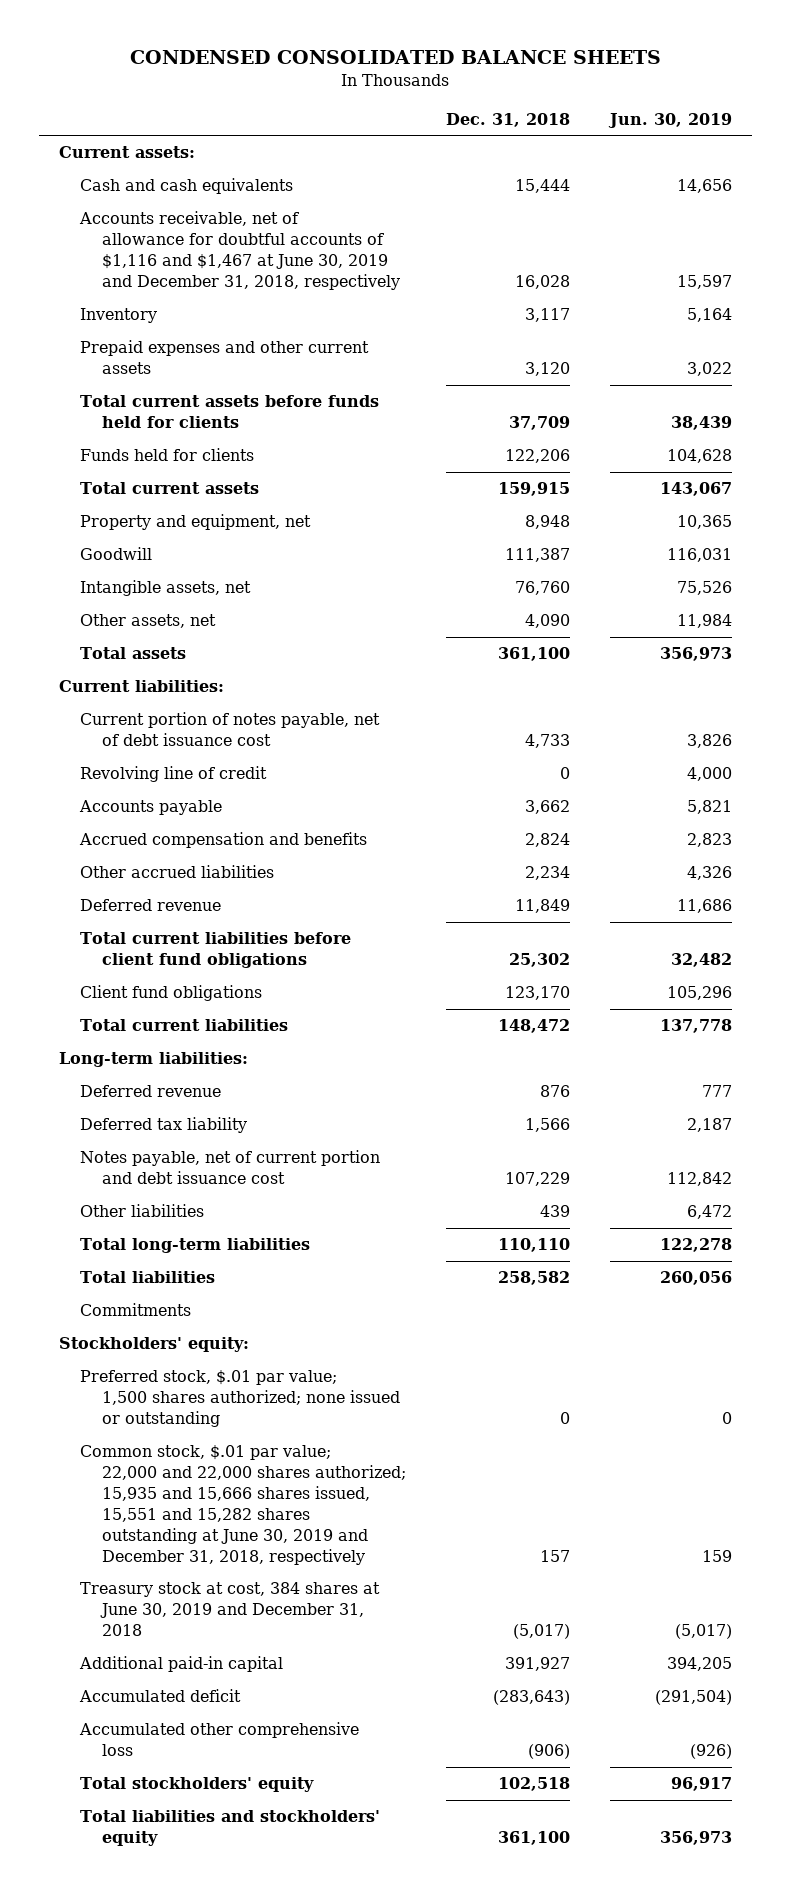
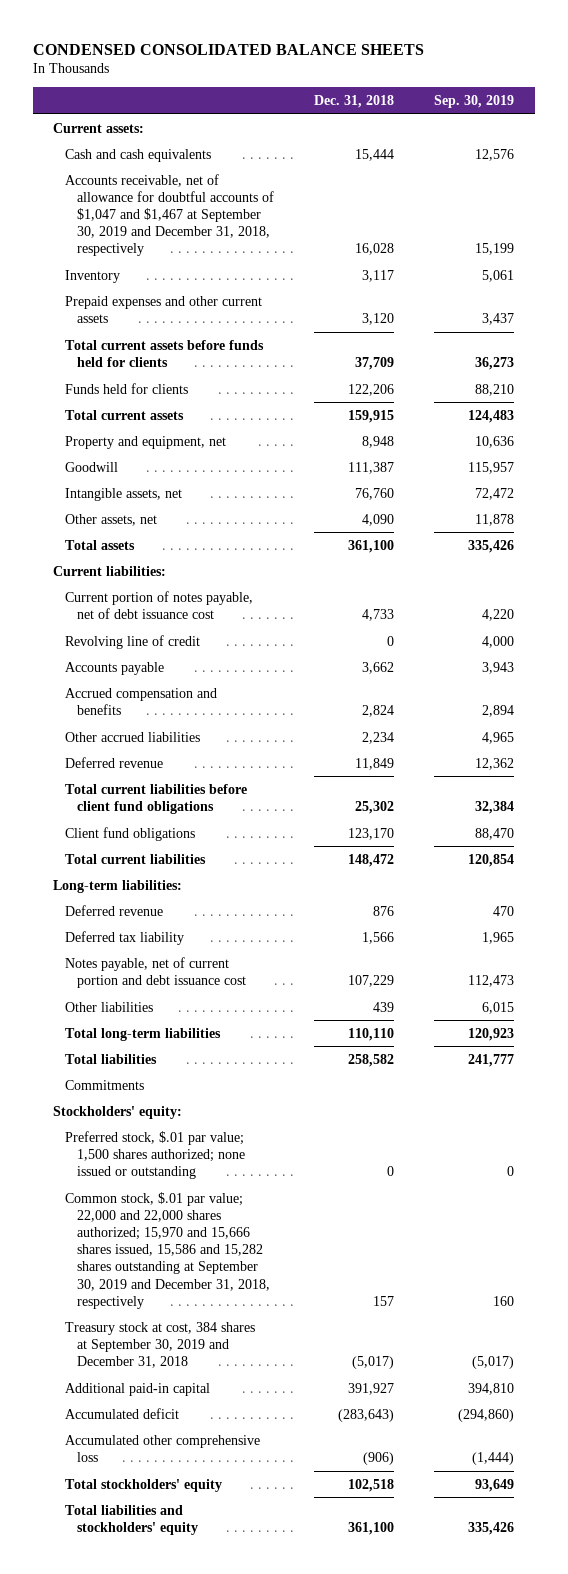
[607,112,732,128] Jun. 30, 2019 -> none
none -> [434,95,515,109] Sep. 30, 2019
[79,211,401,291] Accounts receivable, net of allowance for doubtful accounts of $1,116 and $1,467 at June 30, 2019 and December 31, 2018, respectively -> [64,173,274,257] Accounts receivable, net of allowance for doubtful accounts of $1,047 and $1,467 at September 30, 2019 and December 31, 2018, respectively
[80,1445,407,1565] Common stock, $.01 par value; 22,000 and 22,000 shares authorized; 15,935 and 15,666 shares issued, 15,551 and 15,282 shares outstanding at June 30, 2019 and December 31, 2018, respectively -> [64,1191,270,1309] Common stock, $.01 par value; 22,000 and 22,000 shares authorized; 15,970 and 15,666 shares issued, 15,586 and 15,282 shares outstanding at September 30, 2019 and December 31, 2018, respectively
[80,1582,381,1637] Treasury stock at cost, 384 shares at June 30, 2019 and December 31, 2018 -> [64,1321,255,1369] Treasury stock at cost, 384 shares at September 30, 2019 and December 31, 2018

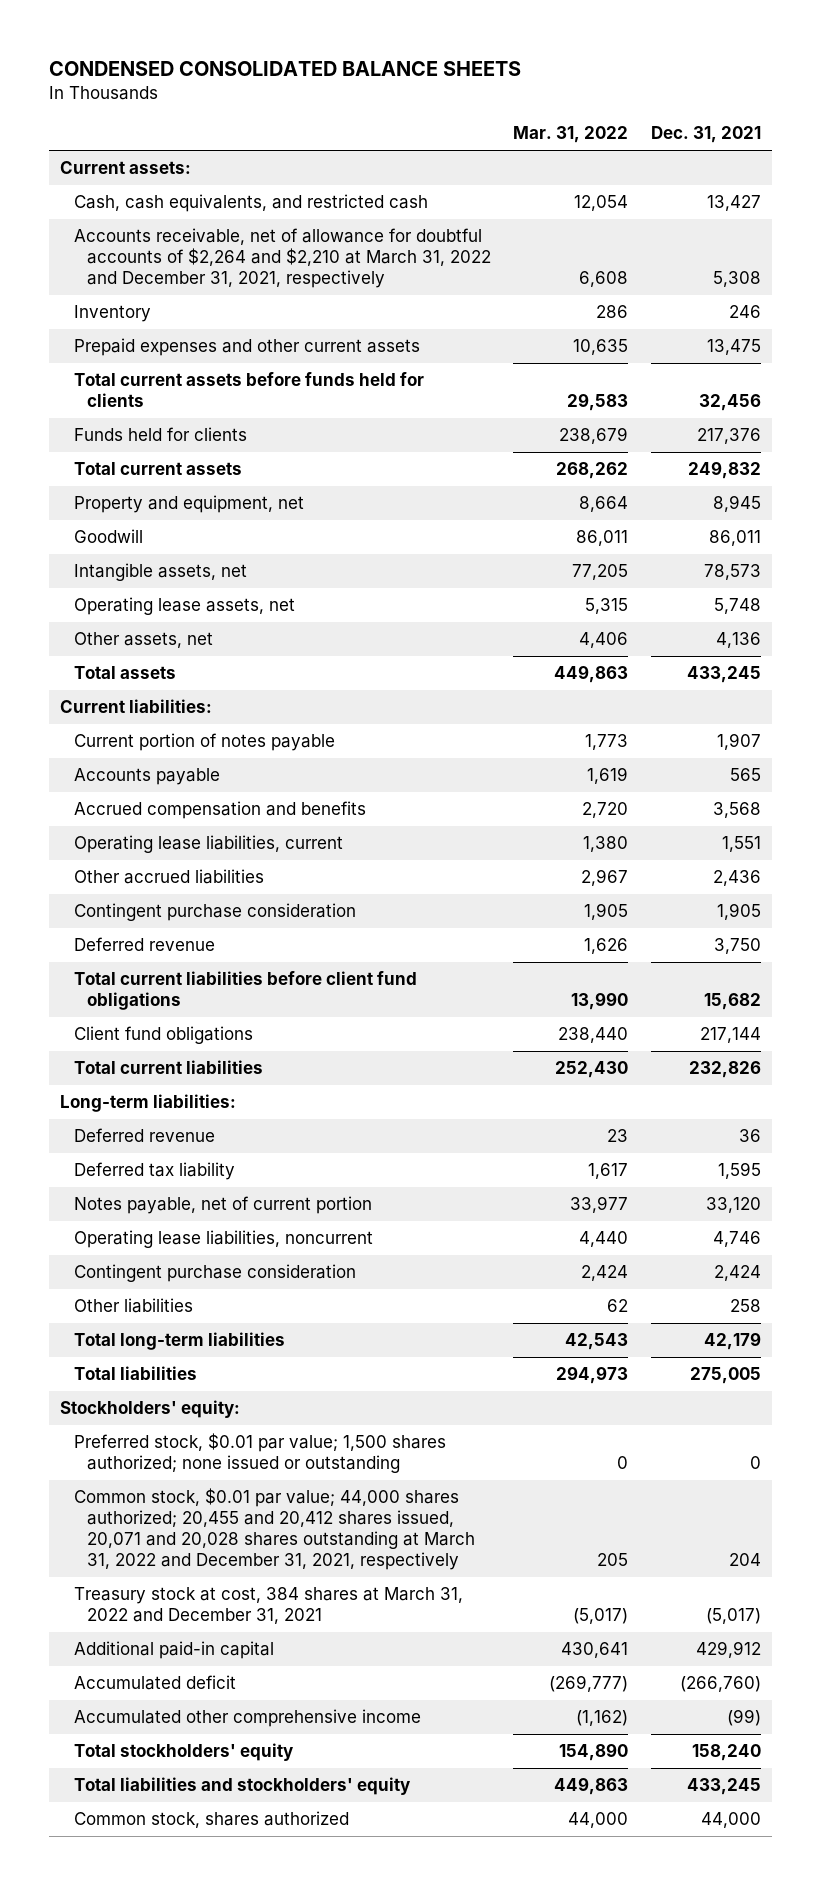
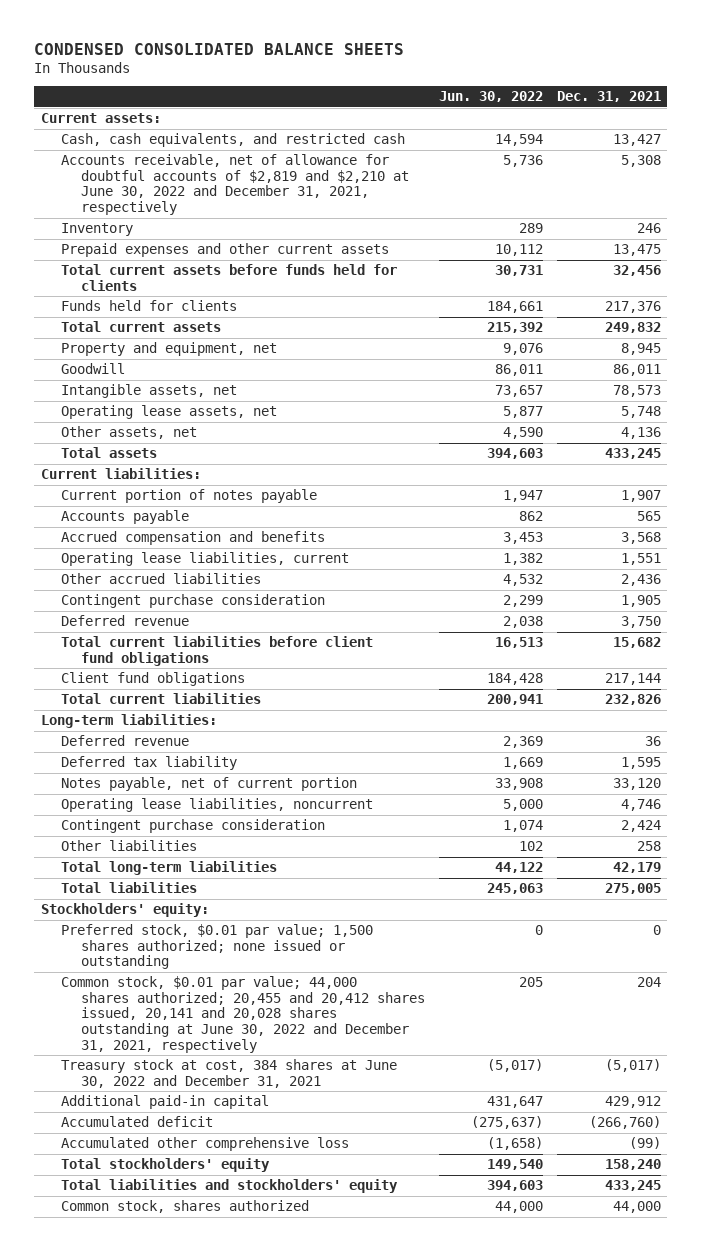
[513,126,629,144] Mar. 31, 2022 -> none
none -> [438,91,543,103] Jun. 30, 2022
[73,228,492,289] Accounts receivable, net of allowance for doubtful accounts of $2,264 and $2,210 at March 31, 2022 and December 31, 2021, respectively -> [60,154,410,216] Accounts receivable, net of allowance for doubtful accounts of $2,819 and $2,210 at June 30, 2022 and December 31, 2021, respectively
[73,1488,476,1570] Common stock, $0.01 par value; 44,000 shares authorized; 20,455 and 20,412 shares issued, 20,071 and 20,028 shares outstanding at March 31, 2022 and December 31, 2021, respectively -> [60,976,426,1053] Common stock, $0.01 par value; 44,000 shares authorized; 20,455 and 20,412 shares issued, 20,141 and 20,028 shares outstanding at June 30, 2022 and December 31, 2021, respectively
[73,1587,463,1625] Treasury stock at cost, 384 shares at March 31, 2022 and December 31, 2021 -> [60,1059,397,1088] Treasury stock at cost, 384 shares at June 30, 2022 and December 31, 2021
[73,1709,421,1728] Accumulated other comprehensive income -> [60,1137,349,1152] Accumulated other comprehensive loss

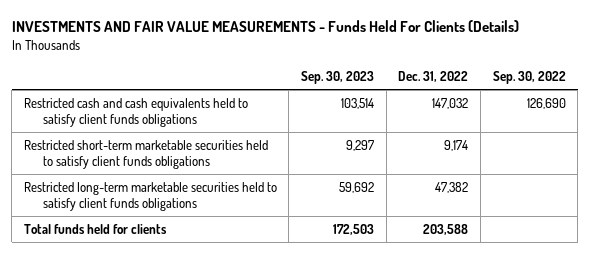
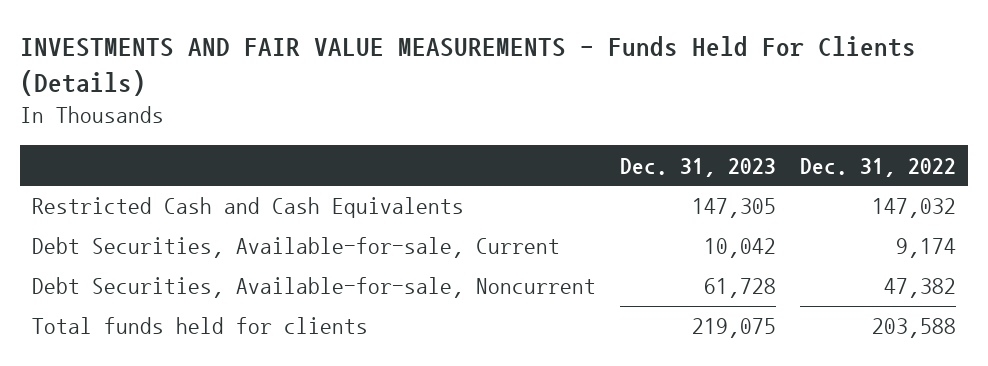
[301,70,375,84] Sep. 30, 2023 -> none
[492,70,566,84] Sep. 30, 2022 -> none
none -> [619,157,776,177] Dec. 31, 2023
[23,97,248,127] Restricted cash and cash equivalents held to satisfy client funds obligations -> [31,197,464,219] Restricted Cash and Cash Equivalents
[23,139,268,169] Restricted short-term marketable securities held to satisfy client funds obligations -> [31,237,560,259] Debt Securities, Available-for-sale, Current
[23,181,277,211] Restricted long-term marketable securities held to satisfy client funds obligations -> [31,277,596,299] Debt Securities, Available-for-sale, Noncurrent

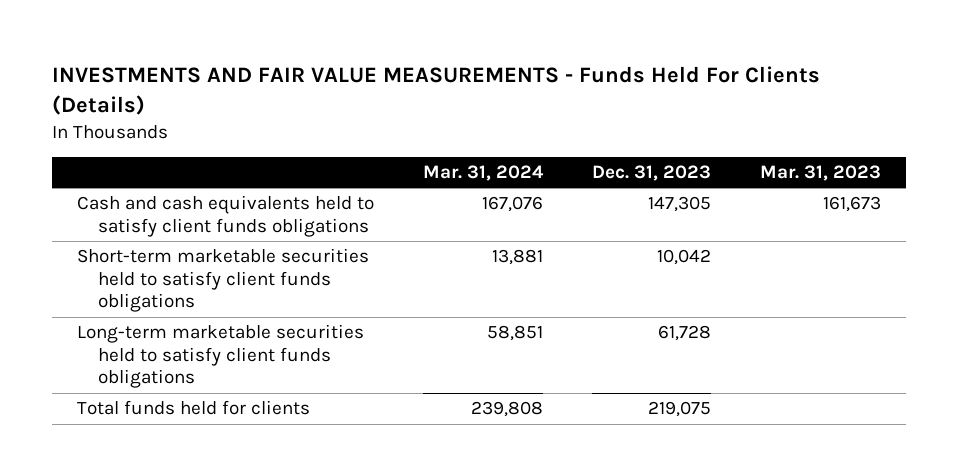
[799,157,956,177] Dec. 31, 2022 -> none
none -> [423,165,545,182] Mar. 31, 2024
none -> [760,165,882,182] Mar. 31, 2023
[31,197,464,219] Restricted Cash and Cash Equivalents -> [76,195,374,237] Cash and cash equivalents held to satisfy client funds obligations
[31,237,560,259] Debt Securities, Available-for-sale, Current -> [76,248,369,313] Short-term marketable securities held to satisfy client funds obligations
[31,277,596,299] Debt Securities, Available-for-sale, Noncurrent -> [76,324,364,389] Long-term marketable securities held to satisfy client funds obligations

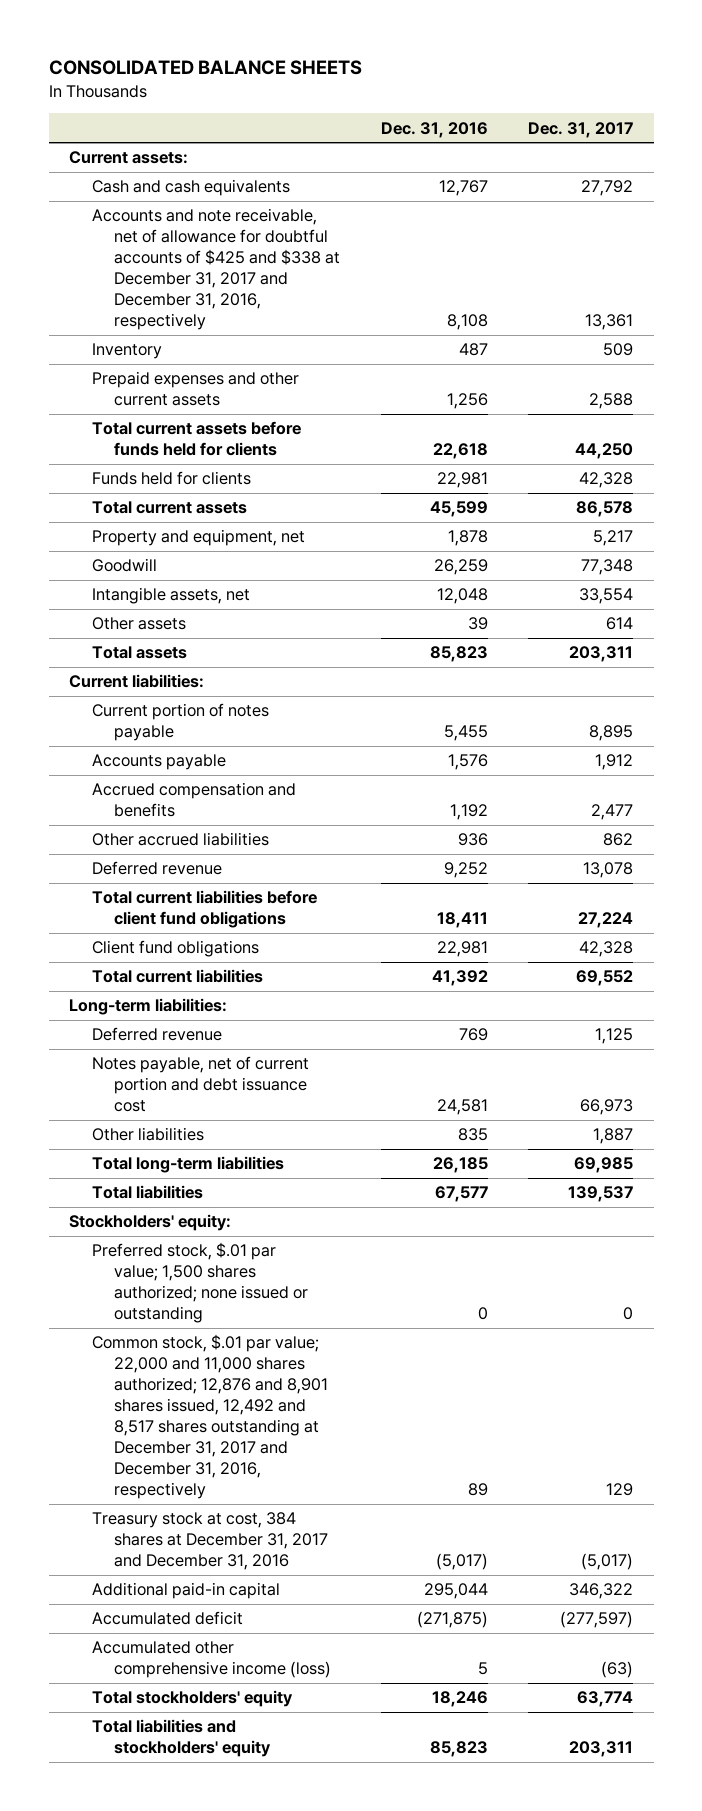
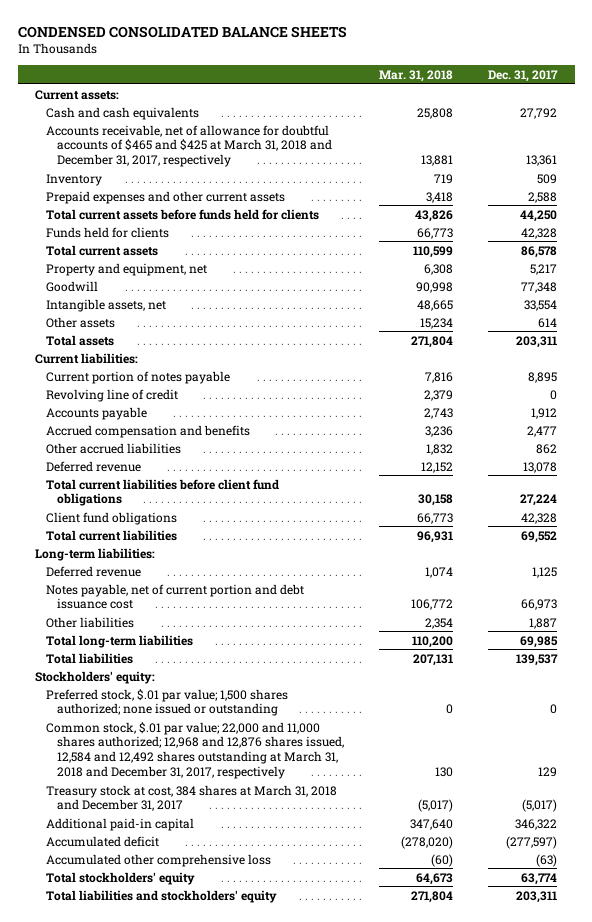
[48,60,362,76] CONSOLIDATED BALANCE SHEETS -> [17,25,347,38] CONDENSED CONSOLIDATED BALANCE SHEETS
[380,121,488,138] Dec. 31, 2016 -> none
none -> [379,70,454,83] Mar. 31, 2018
[91,208,341,331] Accounts and note receivable, net of allowance for doubtful accounts of $425 and $338 at December 31, 2017 and December 31, 2016, respectively -> [46,124,333,168] Accounts receivable, net of allowance for doubtful accounts of $465 and $425 at March 31, 2018 and December 31, 2017, respectively
none -> [46,388,179,402] Revolving line of credit
[91,1334,329,1500] Common stock, $.01 par value; 22,000 and 11,000 shares authorized; 12,876 and 8,901 shares issued, 12,492 and 8,517 shares outstanding at December 31, 2017 and December 31, 2016, respectively -> [46,721,345,779] Common stock, $.01 par value; 22,000 and 11,000 shares authorized; 12,968 and 12,876 shares issued, 12,584 and 12,492 shares outstanding at March 31, 2018 and December 31, 2017, respectively
[91,1512,329,1571] Treasury stock at cost, 384 shares at December 31, 2017 and December 31, 2016 -> [46,784,338,812] Treasury stock at cost, 384 shares at March 31, 2018 and December 31, 2017
[91,1641,332,1679] Accumulated other comprehensive income (loss) -> [46,853,272,867] Accumulated other comprehensive loss

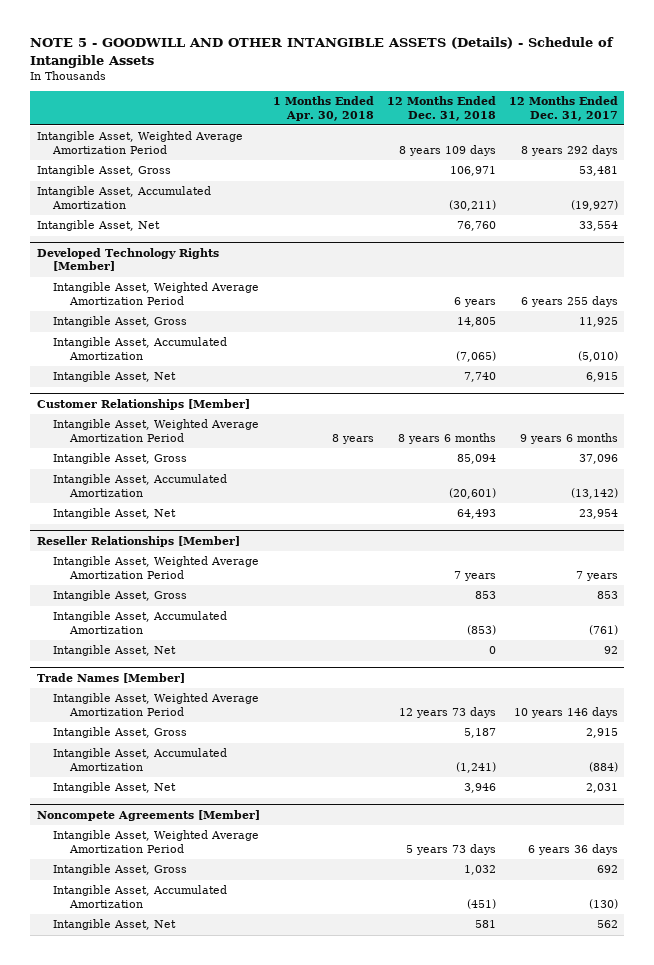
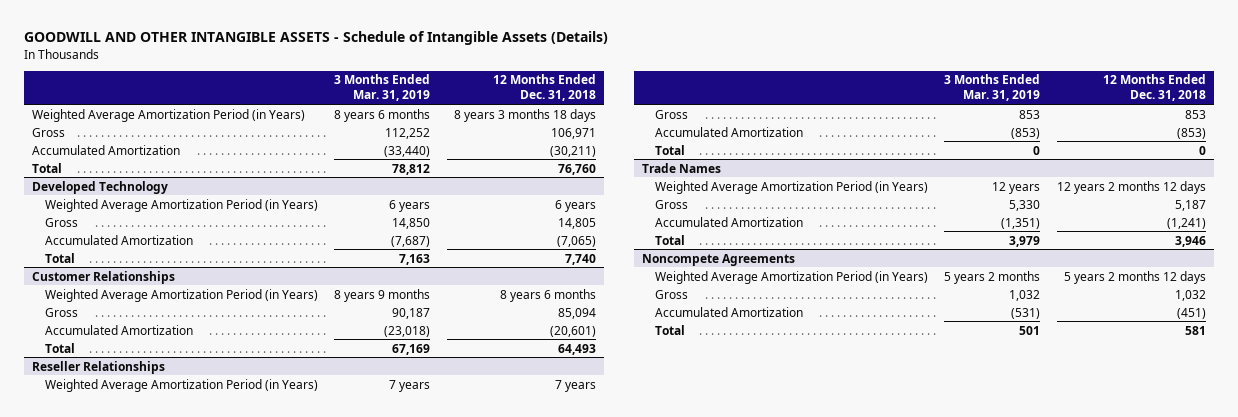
[30,37,615,68] NOTE 5 - GOODWILL AND OTHER INTANGIBLE ASSETS (Details) - Schedule of Intangible Assets -> [23,31,608,46] GOODWILL AND OTHER INTANGIBLE ASSETS - Schedule of Intangible Assets (Details)
[272,96,374,121] 1 Months Ended Apr. 30, 2018 -> none
[508,96,618,121] 12 Months Ended Dec. 31, 2017 -> none
none -> [334,74,431,102] 3 Months Ended Mar. 31, 2019
[36,131,243,154] Intangible Asset, Weighted Average Amortization Period -> [32,108,306,122] Weighted Average Amortization Period (in Years)
[398,144,496,156] 8 years 109 days -> [453,108,596,122] 8 years 3 months 18 days
[36,165,171,177] Intangible Asset, Gross -> [32,127,66,137] Gross
[36,186,211,209] Intangible Asset, Accumulated Amortization -> [32,144,181,155] Accumulated Amortization
[36,220,160,232] Intangible Asset, Net -> [32,162,63,173] Total
[36,248,219,272] Developed Technology Rights [Member] -> [32,180,169,194] Developed Technology
[53,282,260,305] Intangible Asset, Weighted Average Amortization Period -> [44,198,318,212] Weighted Average Amortization Period (in Years)
[53,316,188,328] Intangible Asset, Gross -> [44,217,78,227] Gross
[53,337,228,360] Intangible Asset, Accumulated Amortization -> [44,234,193,245] Accumulated Amortization
[53,371,177,383] Intangible Asset, Net -> [44,252,75,263] Total
[36,399,250,411] Customer Relationships [Member] -> [32,270,176,284] Customer Relationships
[53,419,260,442] Intangible Asset, Weighted Average Amortization Period -> [44,288,318,302] Weighted Average Amortization Period (in Years)
[53,453,188,465] Intangible Asset, Gross -> [44,307,78,317] Gross
[53,474,228,497] Intangible Asset, Accumulated Amortization -> [44,324,193,335] Accumulated Amortization
[53,508,177,520] Intangible Asset, Net -> [44,342,75,353] Total
[36,536,240,548] Reseller Relationships [Member] -> [32,360,166,374] Reseller Relationships
[53,556,260,579] Intangible Asset, Weighted Average Amortization Period -> [44,378,318,392] Weighted Average Amortization Period (in Years)
[53,590,188,602] Intangible Asset, Gross -> [654,109,688,119] Gross
[53,611,228,634] Intangible Asset, Accumulated Amortization -> [654,126,803,137] Accumulated Amortization
[53,645,177,657] Intangible Asset, Net -> [654,144,685,155] Total
[36,673,185,684] Trade Names [Member] -> [642,162,722,173] Trade Names
[53,693,260,716] Intangible Asset, Weighted Average Amortization Period -> [654,180,928,194] Weighted Average Amortization Period (in Years)
[398,706,496,718] 12 years 73 days -> [1056,180,1206,194] 12 years 2 months 12 days
[53,727,188,739] Intangible Asset, Gross -> [654,199,688,209] Gross
[53,748,228,771] Intangible Asset, Accumulated Amortization -> [654,216,803,227] Accumulated Amortization
[53,782,177,794] Intangible Asset, Net -> [654,234,685,245] Total
[36,810,260,822] Noncompete Agreements [Member] -> [642,253,796,266] Noncompete Agreements
[53,830,260,853] Intangible Asset, Weighted Average Amortization Period -> [654,270,928,284] Weighted Average Amortization Period (in Years)
[405,843,496,855] 5 years 73 days -> [1063,270,1206,284] 5 years 2 months 12 days
[53,864,188,876] Intangible Asset, Gross -> [654,289,688,299] Gross
[53,885,228,908] Intangible Asset, Accumulated Amortization -> [654,306,803,317] Accumulated Amortization
[53,919,177,931] Intangible Asset, Net -> [654,324,685,335] Total

